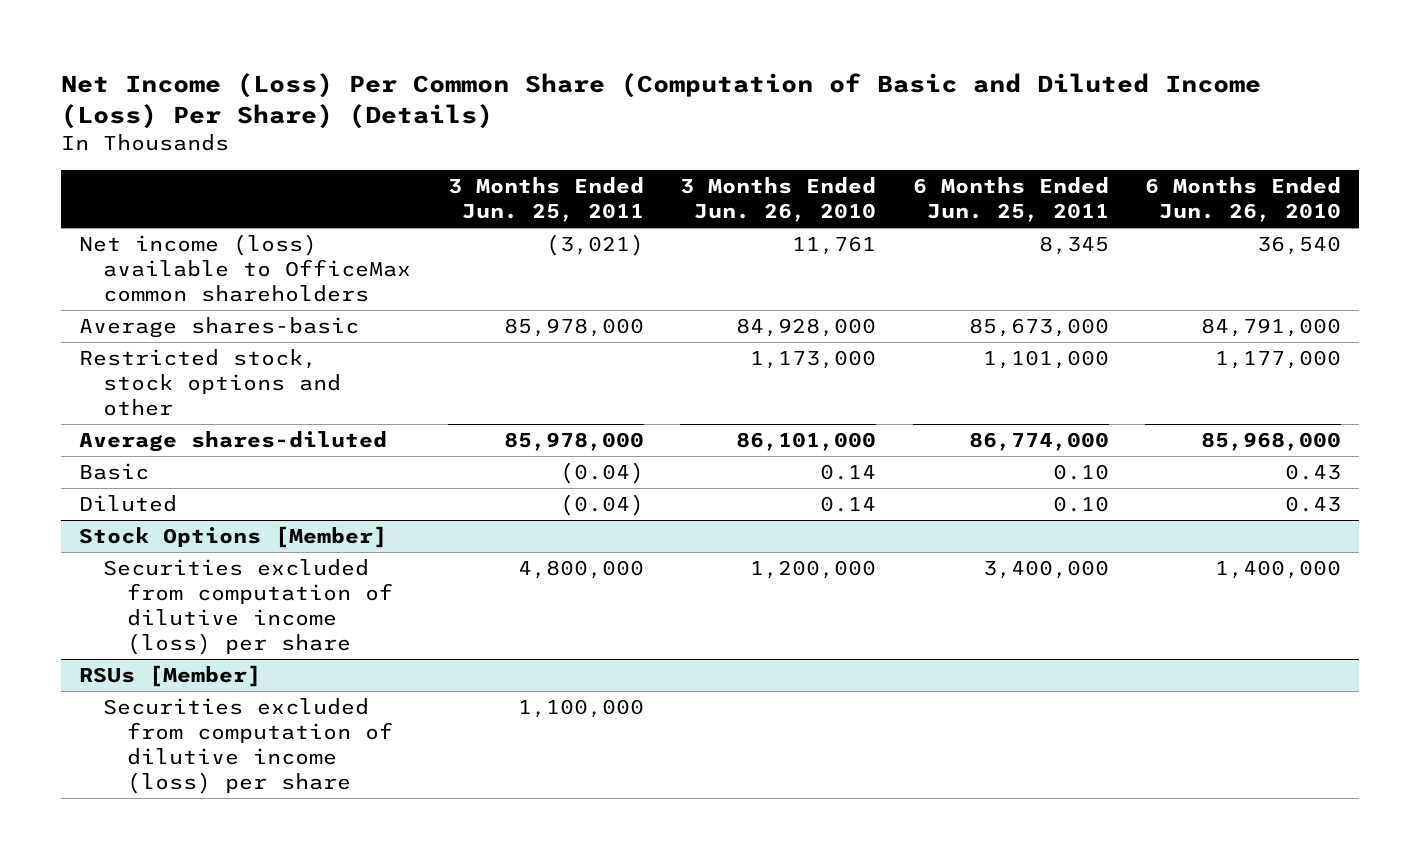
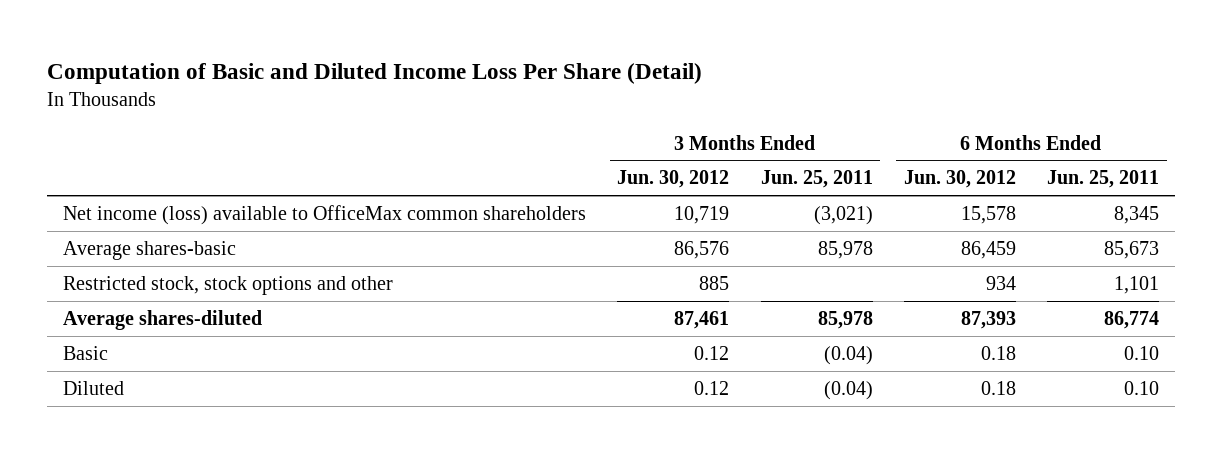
[61,73,1262,130] Net Income (Loss) Per Common Share (Computation of Basic and Diluted Income (Loss) Per Share) (Details) -> [47,62,703,84] Computation of Basic and Diluted Income Loss Per Share (Detail)
[680,177,877,223] 3 Months Ended Jun. 26, 2010 -> none
[1144,177,1341,223] 6 Months Ended Jun. 26, 2010 -> none
none -> [617,170,730,189] Jun. 30, 2012
none -> [903,170,1016,189] Jun. 30, 2012
[503,318,644,338] 85,978,000 -> [817,240,873,259] 85,978
[968,318,1109,338] 85,673,000 -> [1103,240,1159,259] 85,673
[982,350,1109,370] 1,101,000 -> [1113,275,1159,294] 1,101
[503,432,644,452] 85,978,000 -> [817,310,873,329] 85,978
[968,432,1109,452] 86,774,000 -> [1103,310,1159,329] 86,774
[79,526,388,549] Stock Options [Member] -> none
[103,559,394,655] Securities excluded from computation of dilutive income (loss) per share -> none
[79,665,262,688] RSUs [Member] -> none
[103,698,394,794] Securities excluded from computation of dilutive income (loss) per share -> none

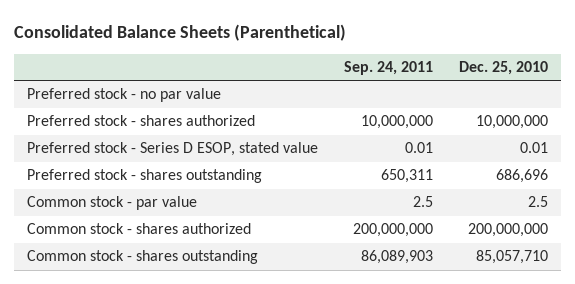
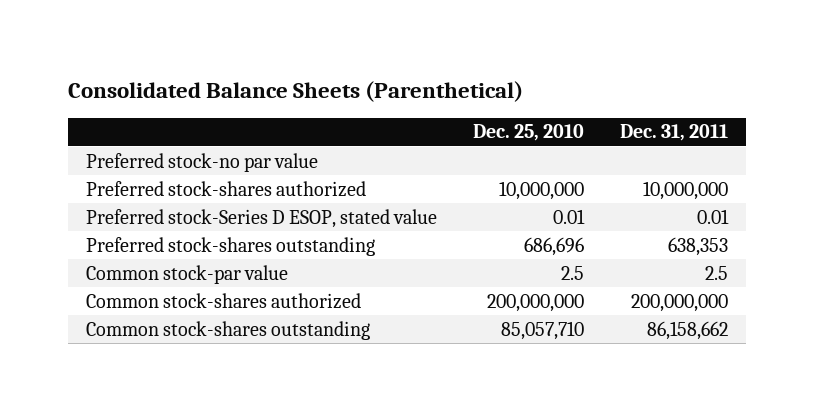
[343,60,433,75] Sep. 24, 2011 -> none
none -> [620,124,729,142] Dec. 31, 2011
[27,88,222,103] Preferred stock - no par value -> [85,152,318,172] Preferred stock-no par value
[27,115,256,127] Preferred stock - shares authorized -> [85,180,366,197] Preferred stock-shares authorized
[27,142,319,157] Preferred stock - Series D ESOP, stated value -> [85,208,437,228] Preferred stock-Series D ESOP, stated value
[27,169,263,184] Preferred stock - shares outstanding -> [85,236,375,256] Preferred stock-shares outstanding
[27,196,198,211] Common stock - par value -> [85,264,288,284] Common stock-par value
[27,223,252,235] Common stock - shares authorized -> [85,292,361,309] Common stock-shares authorized
[27,250,259,265] Common stock - shares outstanding -> [85,320,370,340] Common stock-shares outstanding

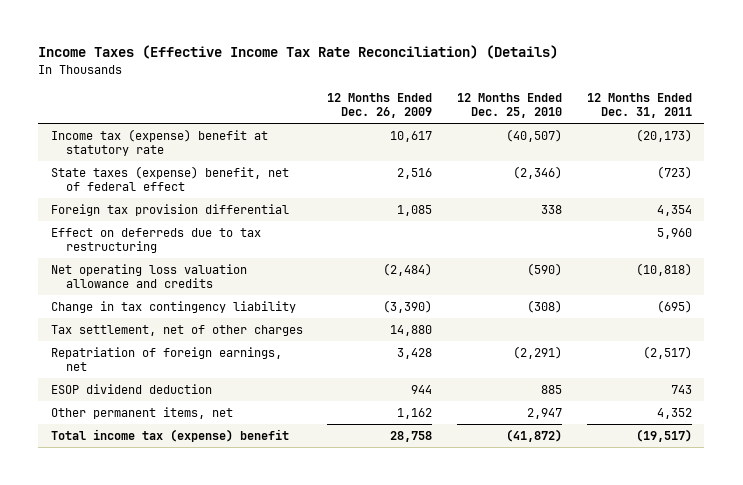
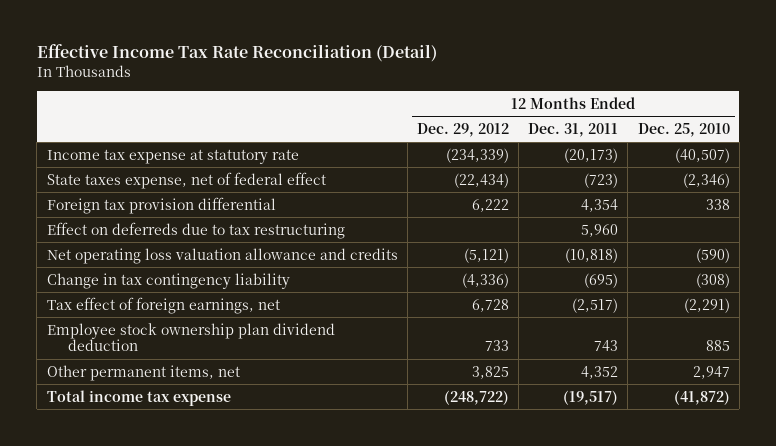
[38,45,559,60] Income Taxes (Effective Income Tax Rate Reconciliation) (Details) -> [36,44,437,63] Effective Income Tax Rate Reconciliation (Detail)
[327,92,433,119] 12 Months Ended Dec. 26, 2009 -> none
none -> [416,122,509,137] Dec. 29, 2012
[50,128,268,157] Income tax (expense) benefit at statutory rate -> [46,148,299,164] Income tax expense at statutory rate
[50,165,289,192] State taxes (expense) benefit, net of federal effect -> [46,171,326,189] State taxes expense, net of federal effect
[50,324,303,336] Tax settlement, net of other charges -> none
[50,346,282,372] Repatriation of foreign earnings, net -> [46,296,280,314] Tax effect of foreign earnings, net
[50,383,212,394] ESOP dividend deduction -> [46,322,335,352] Employee stock ownership plan dividend deduction
[50,428,289,442] Total income tax (expense) benefit -> [46,389,231,406] Total income tax expense

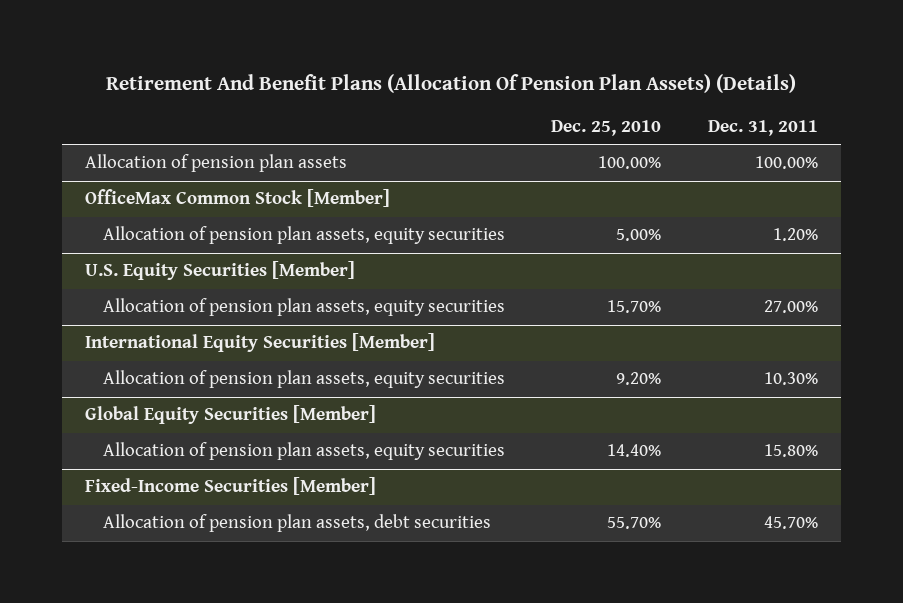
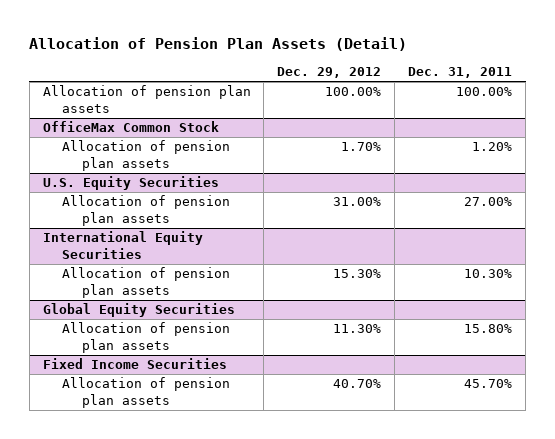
[106,74,797,94] Retirement And Benefit Plans (Allocation Of Pension Plan Assets) (Details) -> [29,36,408,51] Allocation of Pension Plan Assets (Detail)
[551,120,662,137] Dec. 25, 2010 -> none
none -> [277,67,382,79] Dec. 29, 2012
[85,189,391,208] OfficeMax Common Stock [Member] -> [42,121,219,133] OfficeMax Common Stock
[102,226,505,245] Allocation of pension plan assets, equity securities -> [62,140,231,171] Allocation of pension plan assets
[85,261,356,281] U.S. Equity Securities [Member] -> [42,176,219,191] U.S. Equity Securities
[102,298,505,317] Allocation of pension plan assets, equity securities -> [62,195,231,226] Allocation of pension plan assets
[85,333,436,353] International Equity Securities [Member] -> [42,231,203,259] International Equity Securities
[102,370,505,389] Allocation of pension plan assets, equity securities -> [62,267,231,298] Allocation of pension plan assets
[85,405,377,425] Global Equity Securities [Member] -> [42,303,235,318] Global Equity Securities
[102,442,505,461] Allocation of pension plan assets, equity securities -> [62,322,231,353] Allocation of pension plan assets
[85,477,377,496] Fixed-Income Securities [Member] -> [42,358,227,370] Fixed Income Securities
[102,514,491,533] Allocation of pension plan assets, debt securities -> [62,377,231,408] Allocation of pension plan assets

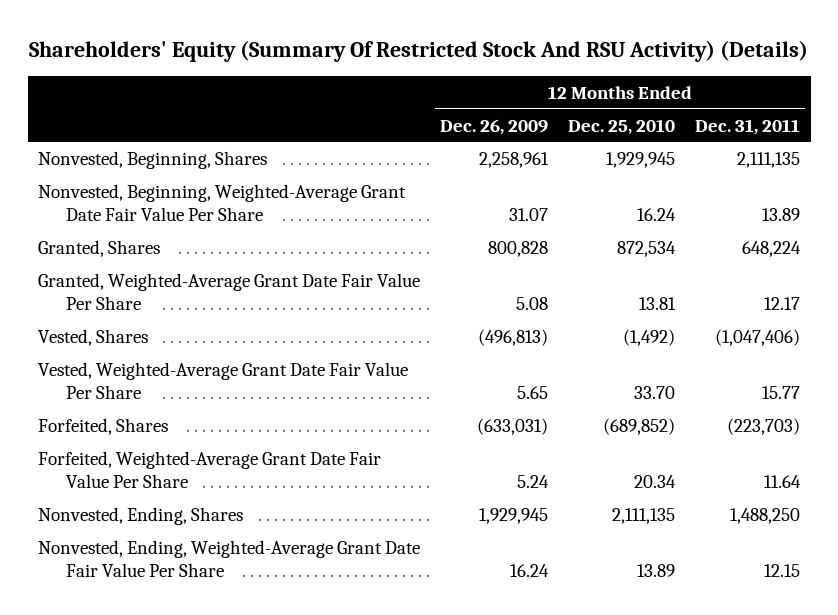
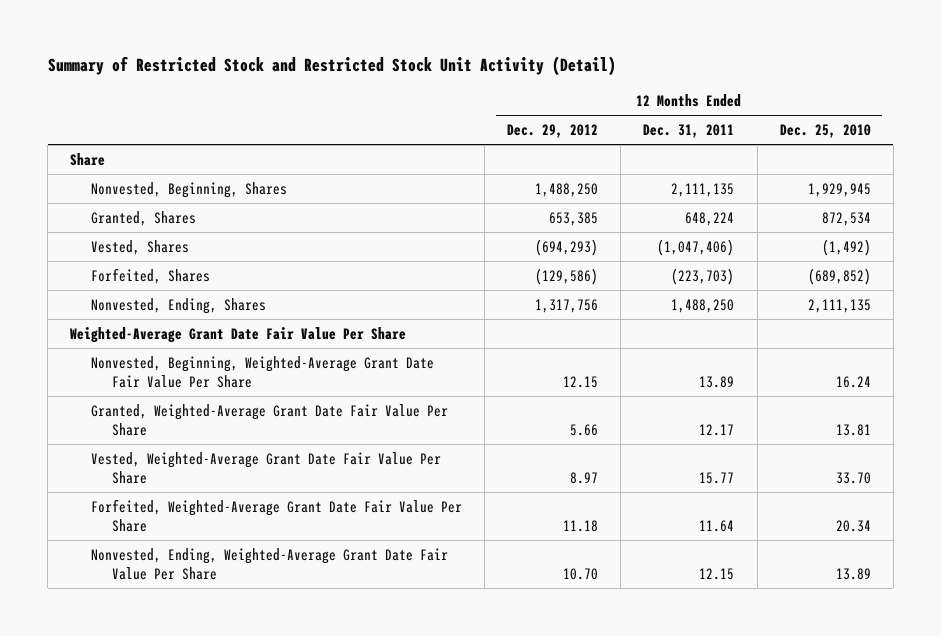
[29,40,809,63] Shareholders' Equity (Summary Of Restricted Stock And RSU Activity) (Details) -> [47,56,616,77] Summary of Restricted Stock and Restricted Stock Unit Activity (Detail)
[440,118,549,135] Dec. 26, 2009 -> none
none -> [507,124,599,139] Dec. 29, 2012
none -> [70,152,106,166] Share
none -> [70,326,407,343] Weighted-Average Grant Date Fair Value Per Share
[37,183,406,222] Nonvested, Beginning, Weighted-Average Grant Date Fair Value Per Share -> [91,355,435,389] Nonvested, Beginning, Weighted-Average Grant Date Fair Value Per Share
[37,272,420,311] Granted, Weighted-Average Grant Date Fair Value Per Share -> [91,403,449,437] Granted, Weighted-Average Grant Date Fair Value Per Share
[37,361,408,400] Vested, Weighted-Average Grant Date Fair Value Per Share -> [91,451,442,485] Vested, Weighted-Average Grant Date Fair Value Per Share
[37,450,381,489] Forfeited, Weighted-Average Grant Date Fair Value Per Share -> [91,498,463,533] Forfeited, Weighted-Average Grant Date Fair Value Per Share

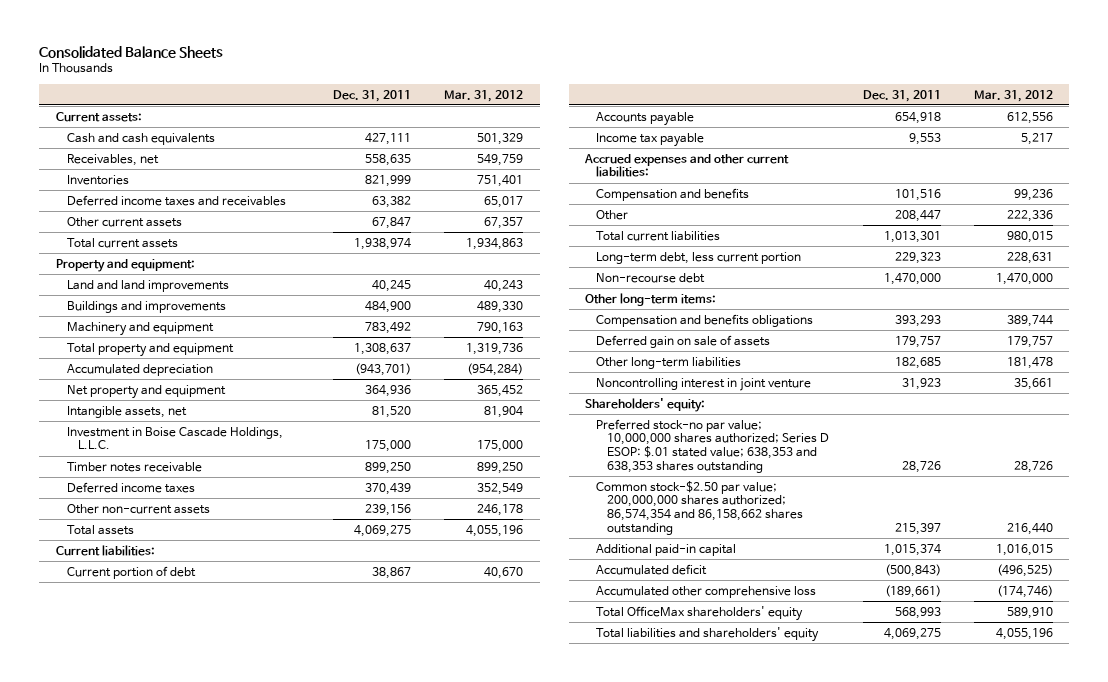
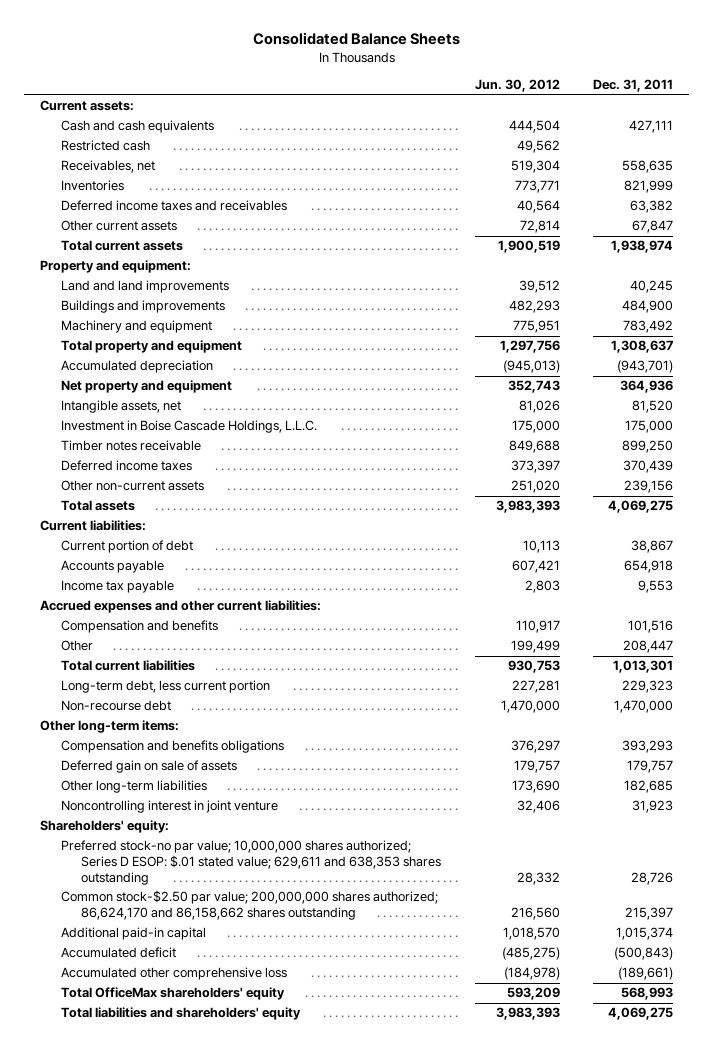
[444,89,524,102] Mar. 31, 2012 -> none
none -> [474,79,560,93] Jun. 30, 2012
none -> [60,140,150,152] Restricted cash
[596,418,830,474] Preferred stock-no par value; 10,000,000 shares authorized; Series D ESOP: $.01 stated value; 638,353 and 638,353 shares outstanding -> [60,840,442,886] Preferred stock-no par value; 10,000,000 shares authorized; Series D ESOP: $.01 stated value; 629,611 and 638,353 shares outstanding
[596,480,804,536] Common stock-$2.50 par value; 200,000,000 shares authorized; 86,574,354 and 86,158,662 shares outstanding -> [60,890,438,921] Common stock-$2.50 par value; 200,000,000 shares authorized; 86,624,170 and 86,158,662 shares outstanding

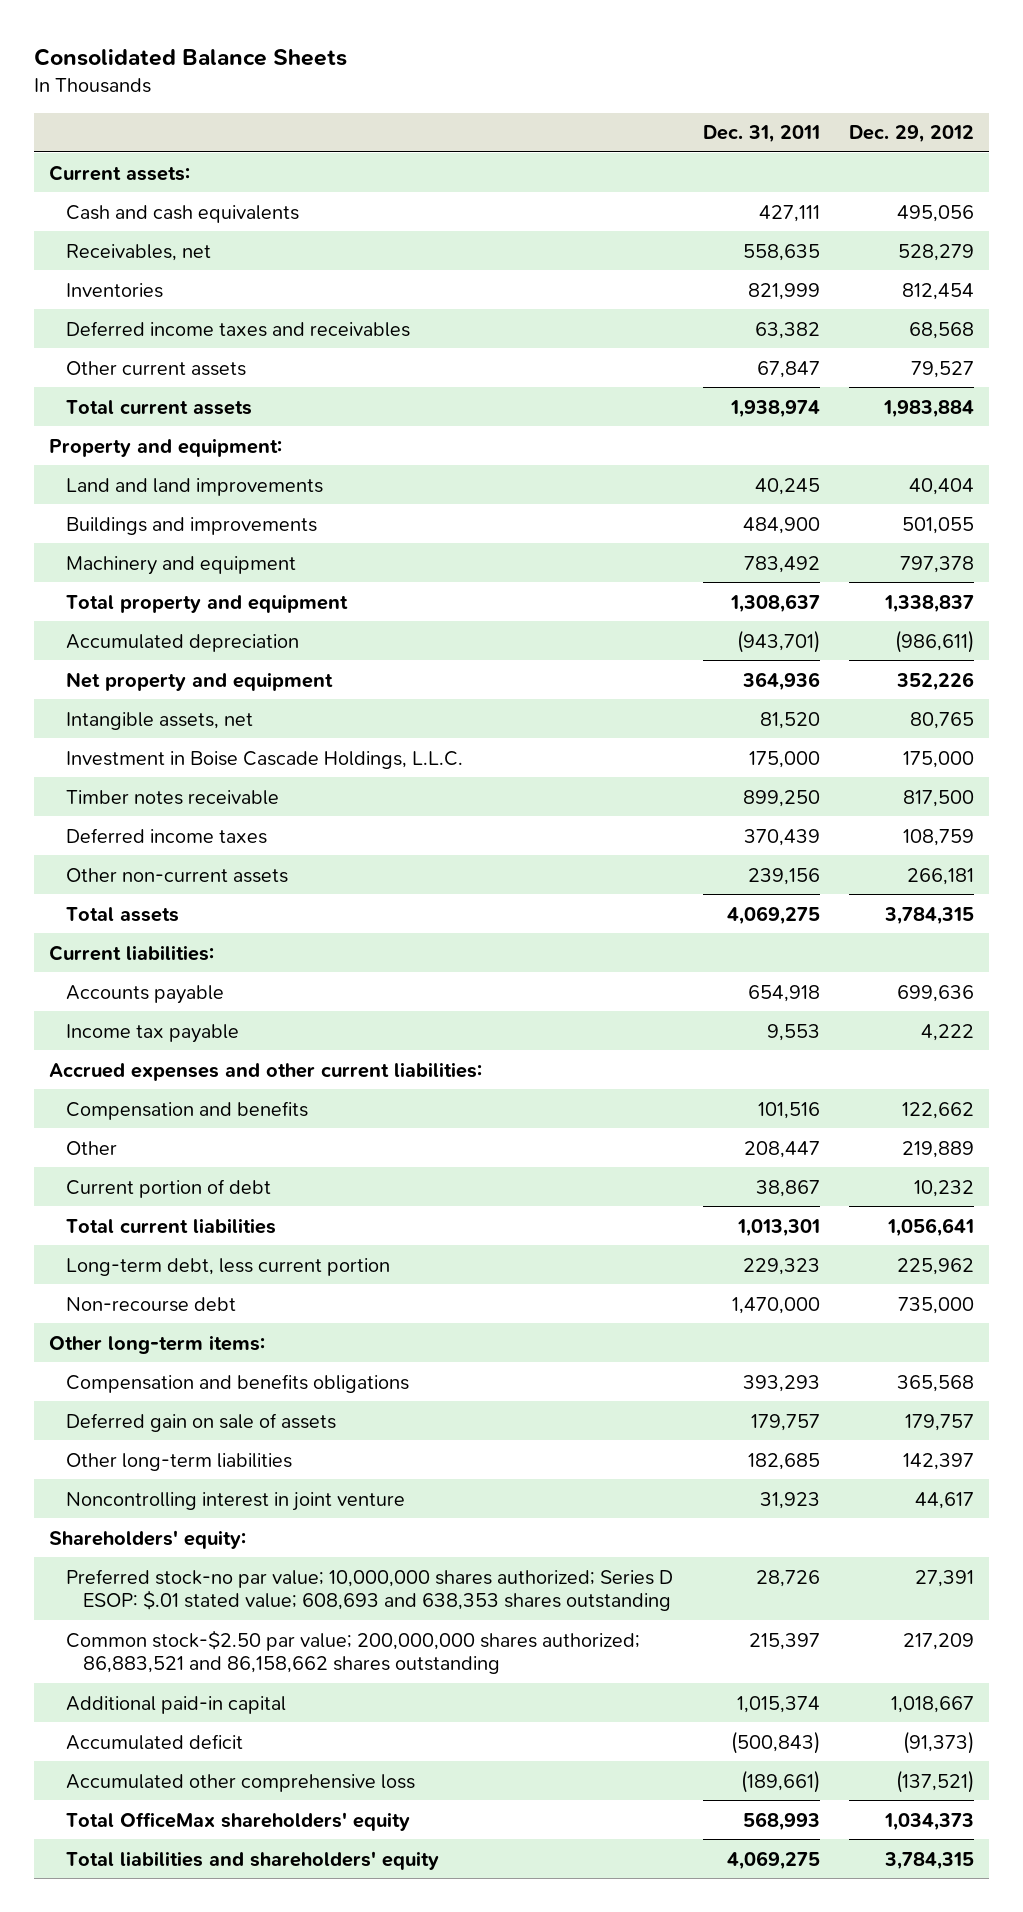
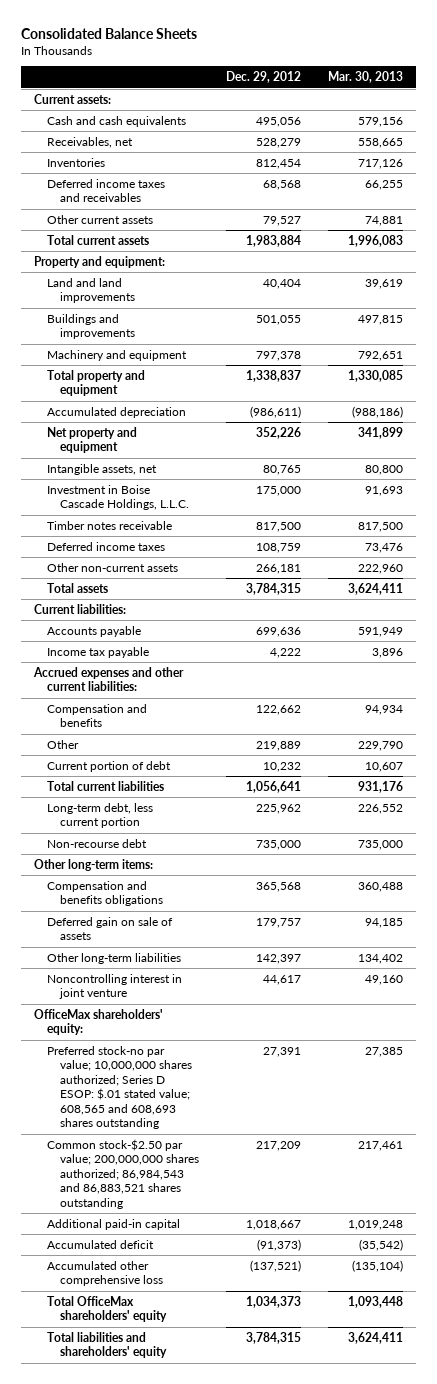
[702,125,820,144] Dec. 31, 2011 -> none
none -> [327,71,403,84] Mar. 30, 2013
[49,1529,247,1549] Shareholders' equity: -> [34,1008,164,1036] OfficeMax shareholders' equity:
[66,1568,674,1612] Preferred stock-no par value; 10,000,000 shares authorized; Series D ESOP: $.01 stated value; 608,693 and 638,353 shares outstanding -> [47,1045,193,1130] Preferred stock-no par value; 10,000,000 shares authorized; Series D ESOP: $.01 stated value; 608,565 and 608,693 shares outstanding
[66,1629,641,1675] Common stock-$2.50 par value; 200,000,000 shares authorized; 86,883,521 and 86,158,662 shares outstanding -> [47,1138,200,1209] Common stock-$2.50 par value; 200,000,000 shares authorized; 86,984,543 and 86,883,521 shares outstanding

